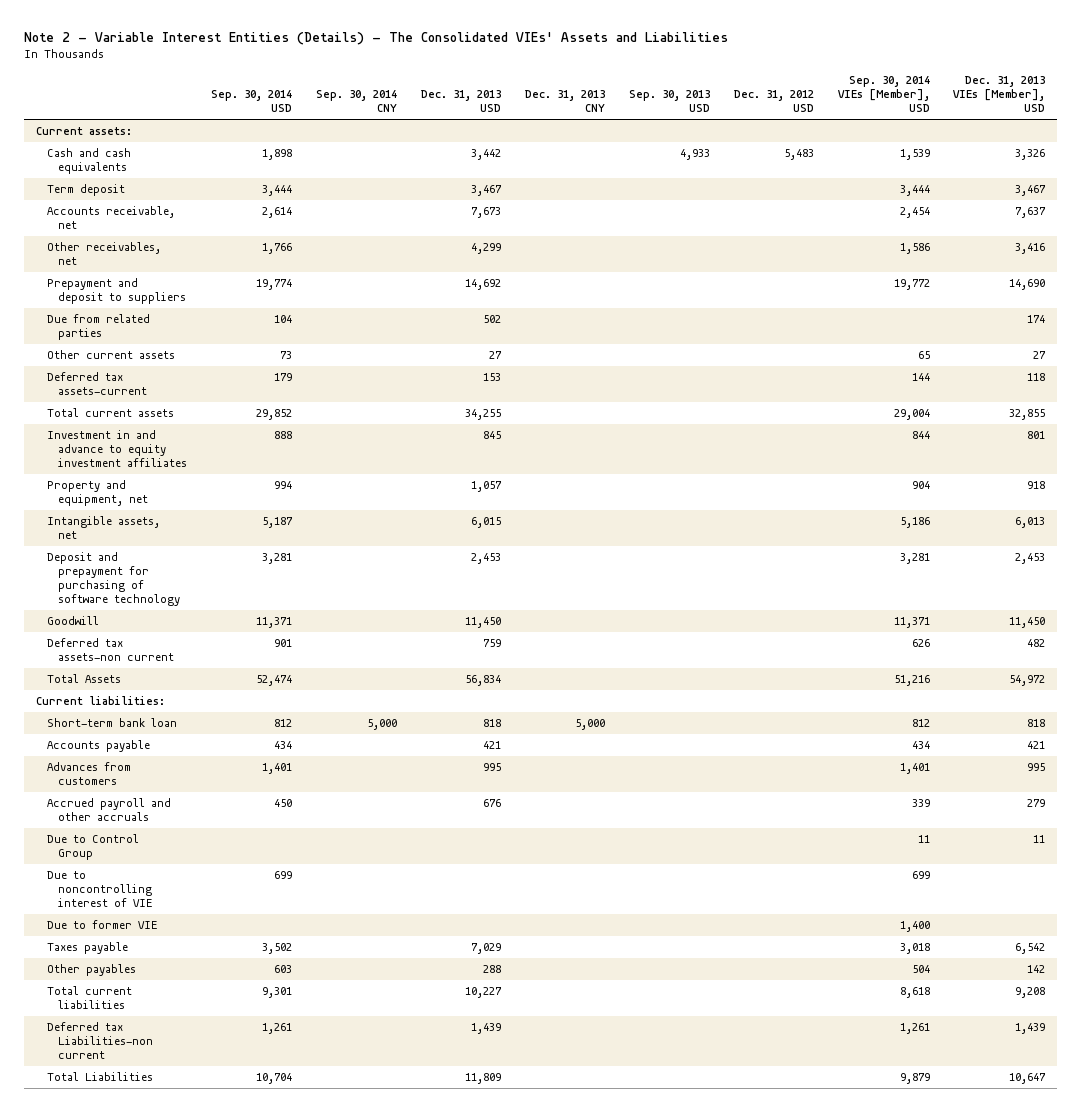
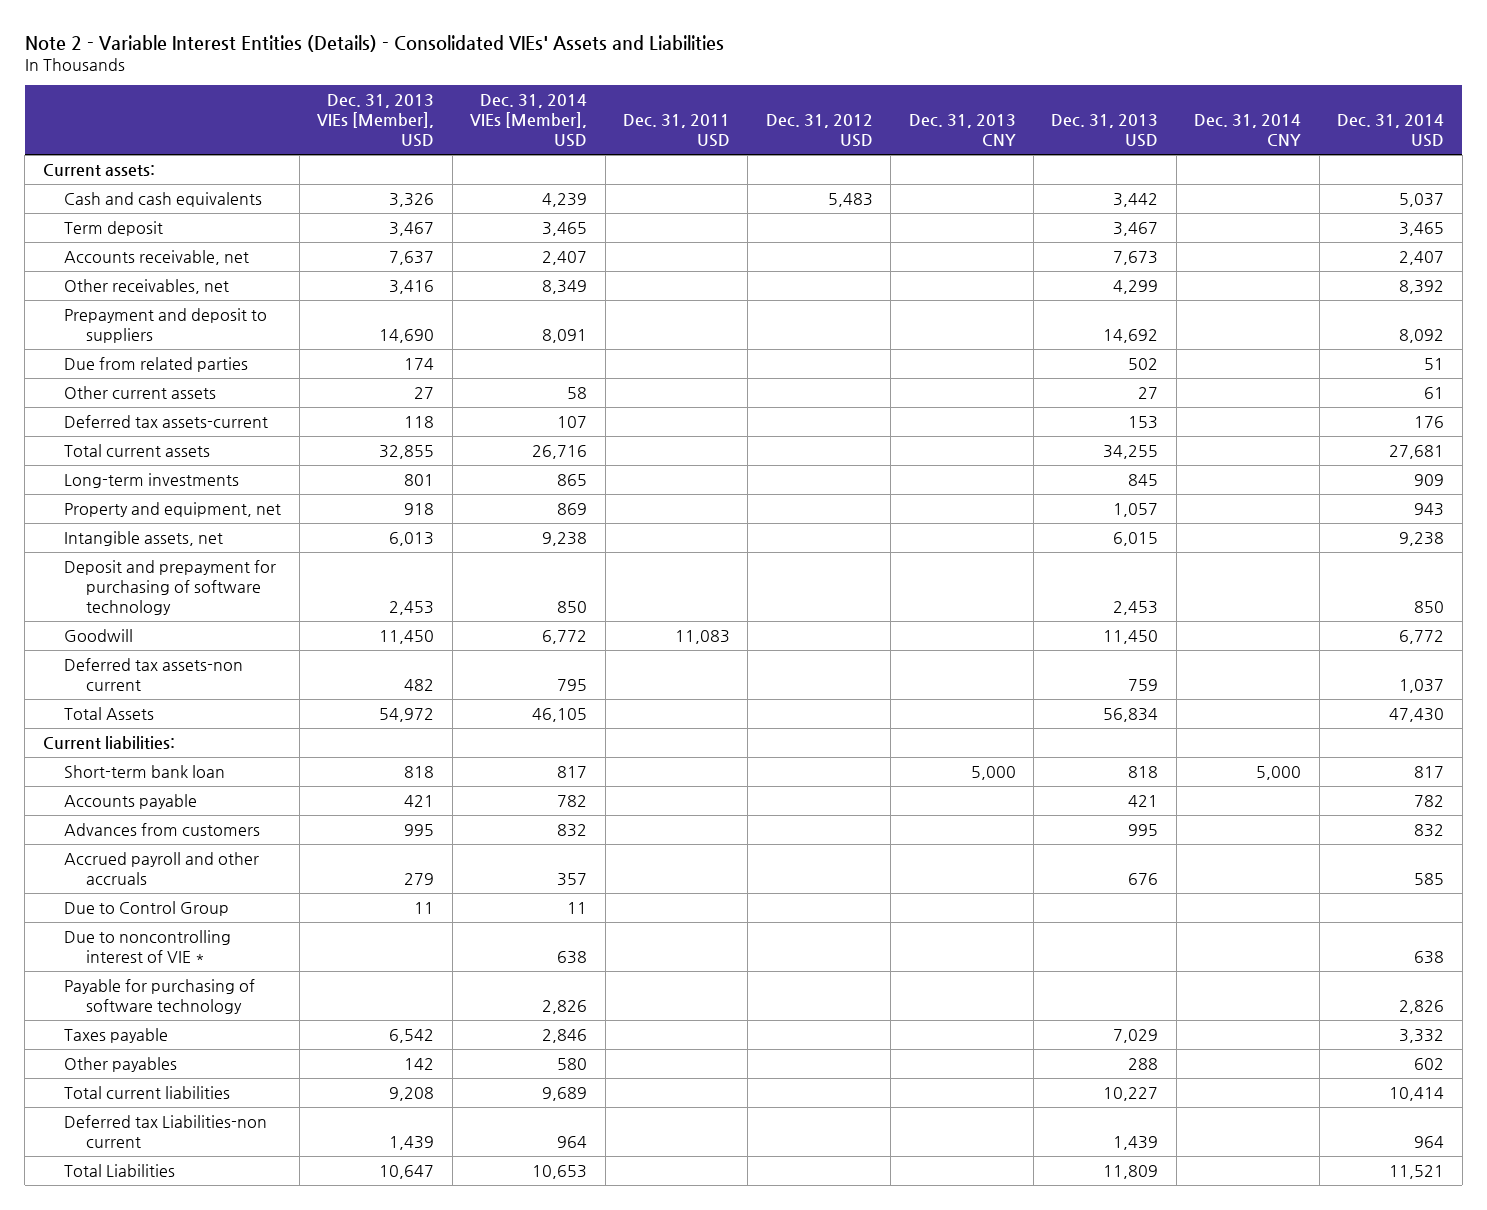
[24,32,729,46] Note 2 - Variable Interest Entities (Details) - The Consolidated VIEs' Assets and Liabilities -> [24,34,724,52] Note 2 - Variable Interest Entities (Details) - Consolidated VIEs' Assets and Liabilities
[210,90,292,113] Sep. 30, 2014 USD -> none
[315,90,397,113] Sep. 30, 2014 CNY -> none
[628,90,710,113] Sep. 30, 2013 USD -> none
[837,76,930,113] Sep. 30, 2014 VIEs [Member], USD -> none
none -> [470,94,588,148] Dec. 31, 2014 VIEs [Member], USD
none -> [622,114,730,148] Dec. 31, 2011 USD
none -> [1194,114,1302,147] Dec. 31, 2014 CNY
none -> [1337,114,1445,148] Dec. 31, 2014 USD
[47,429,187,467] Investment in and advance to equity investment affiliates -> [64,472,240,488] Long-term investments
[47,919,159,929] Due to former VIE -> none
[47,870,153,907] Due to noncontrolling interest of VIE -> [64,929,232,963] Due to noncontrolling interest of VIE *
none -> [64,978,256,1014] Payable for purchasing of software technology

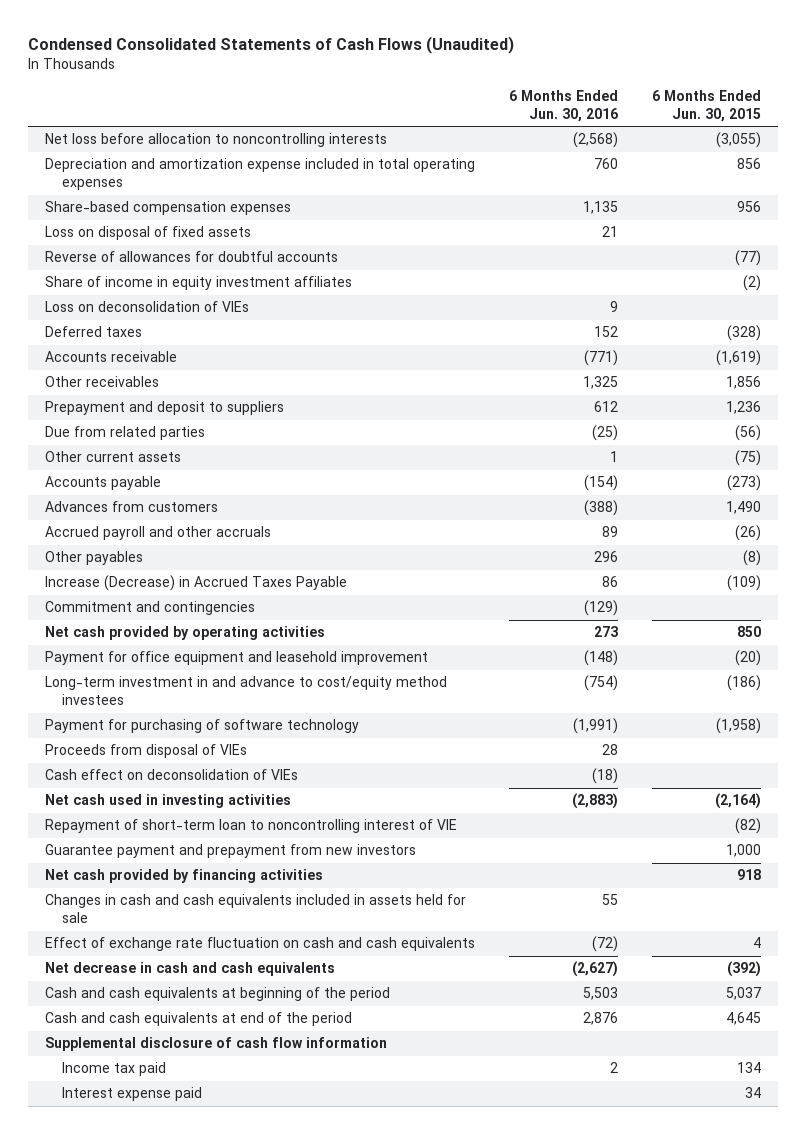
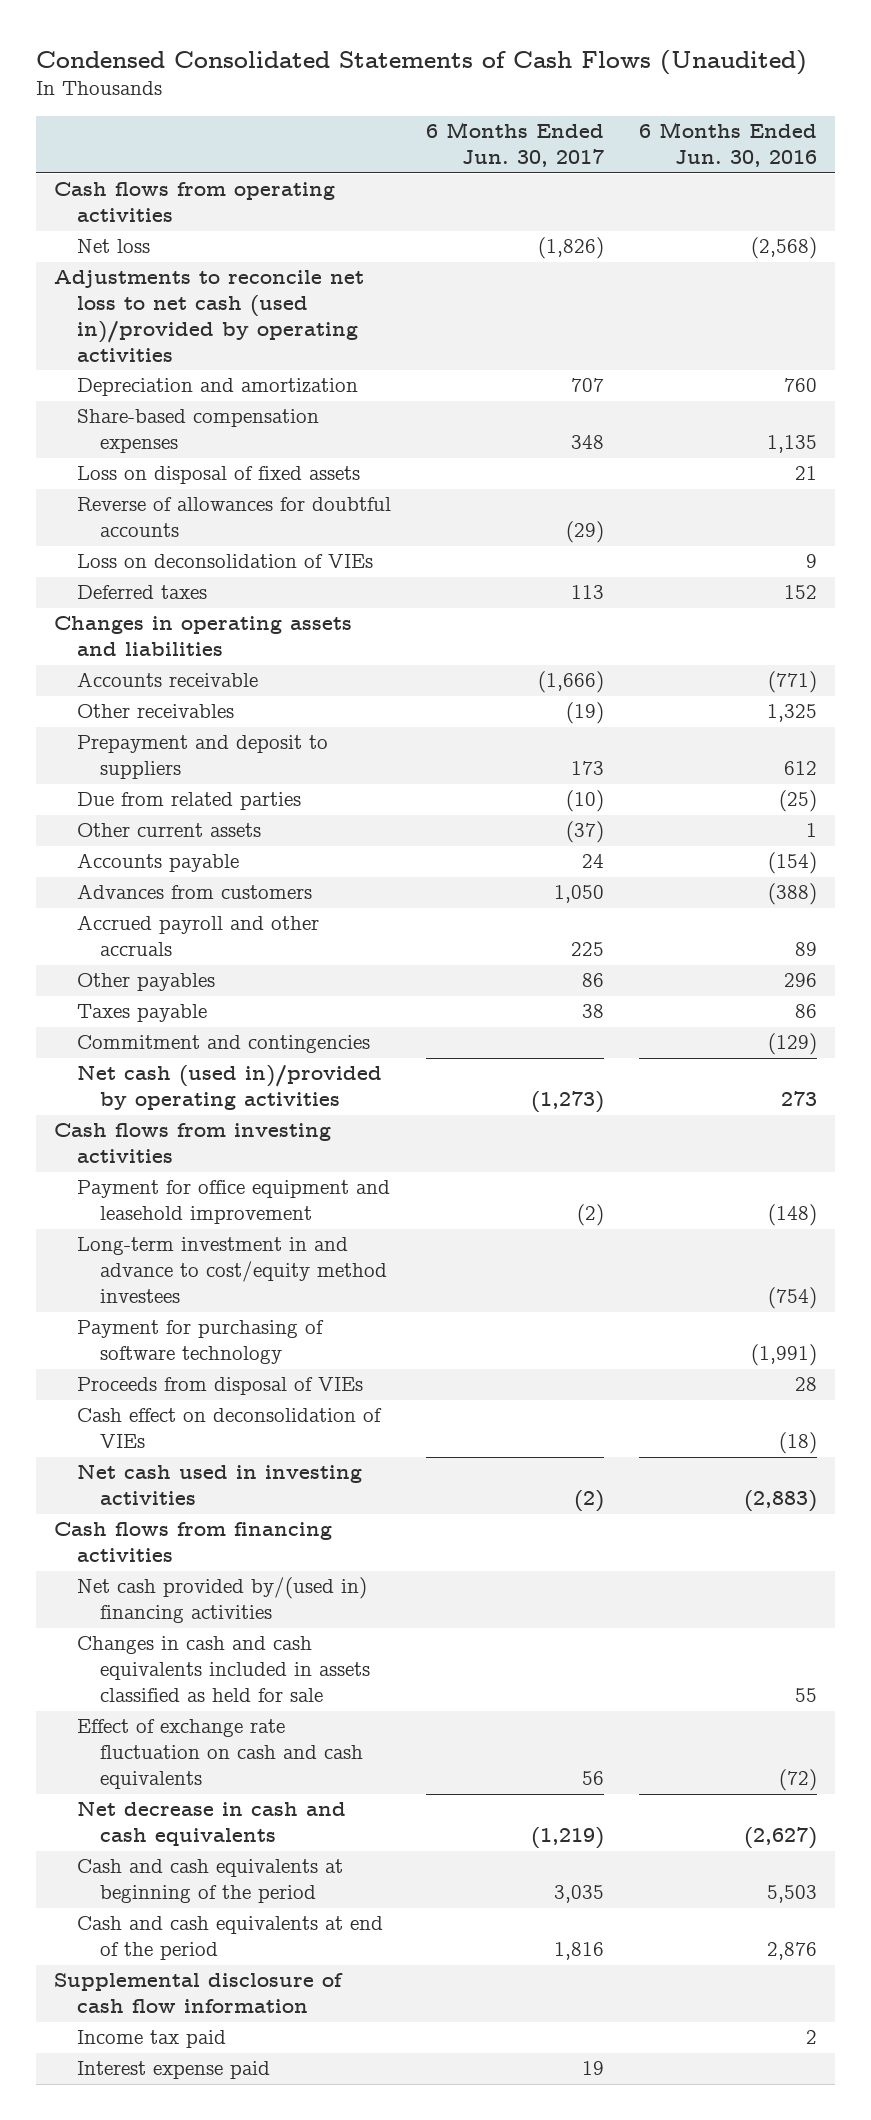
[652,89,762,122] 6 Months Ended Jun. 30, 2015 -> none
none -> [426,122,605,168] 6 Months Ended Jun. 30, 2017
none -> [53,182,335,223] Cash flows from operating activities
[45,133,388,148] Net loss before allocation to noncontrolling interests -> [77,239,151,254] Net loss
none -> [53,270,364,362] Adjustments to reconcile net loss to net cash (used in)/provided by operating activities
[45,158,476,191] Depreciation and amortization expense included in total operating expenses -> [77,378,359,397] Depreciation and amortization
[45,276,353,291] Share of income in equity investment affiliates -> none
none -> [53,616,352,657] Changes in operating assets and liabilities
[45,575,348,592] Increase (Decrease) in Accrued Taxes Payable -> [77,1004,208,1023] Taxes payable
[45,626,326,641] Net cash provided by operating activities -> [77,1065,383,1111] Net cash (used in)/provided by operating activities
none -> [53,1123,331,1164] Cash flows from investing activities
[45,819,458,834] Repayment of short-term loan to noncontrolling interest of VIE -> none
[45,844,417,859] Guarantee payment and prepayment from new investors -> none
none -> [53,1522,332,1563] Cash flows from financing activities
[45,869,324,884] Net cash provided by financing activities -> [77,1577,368,1624] Net cash provided by/(used in) financing activities
[45,894,467,924] Changes in cash and cash equivalents included in assets held for sale -> [77,1636,371,1703] Changes in cash and cash equivalents included in assets classified as held for sale

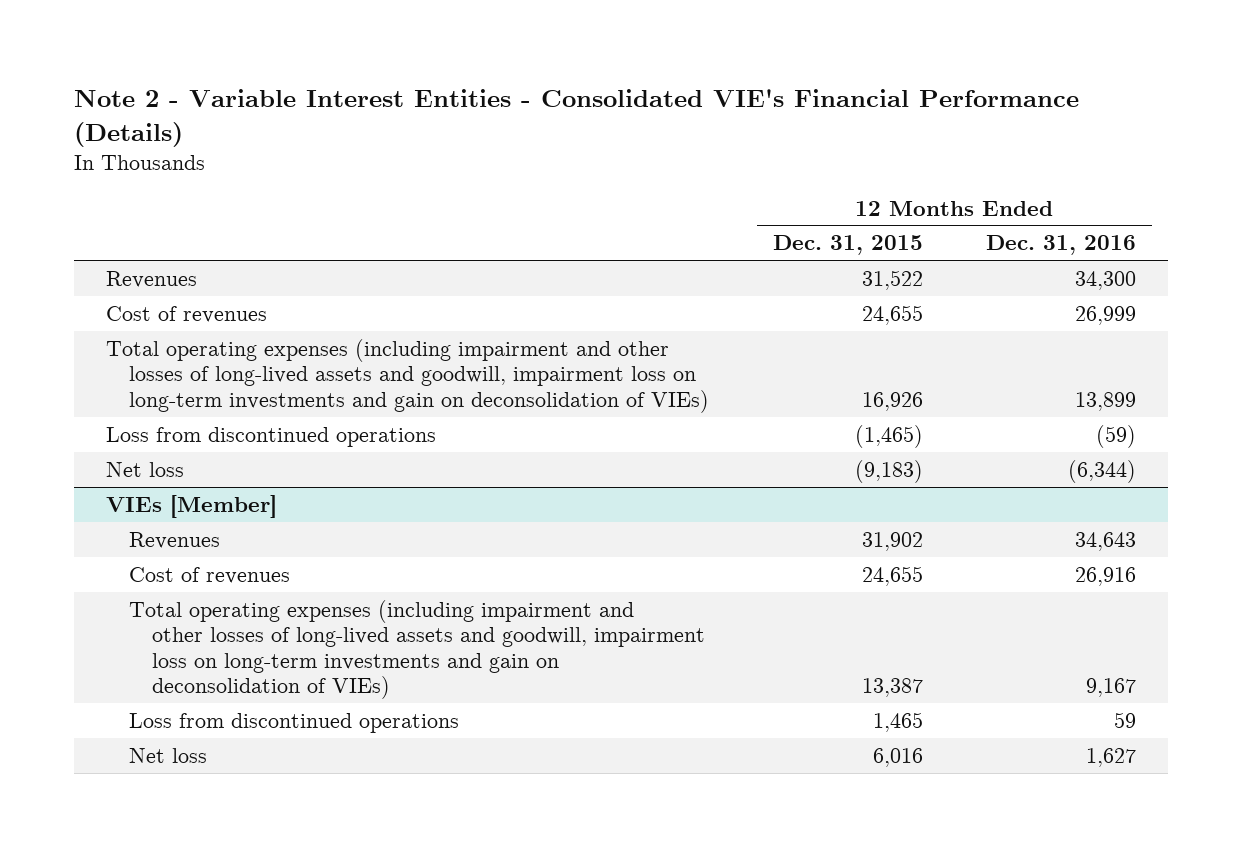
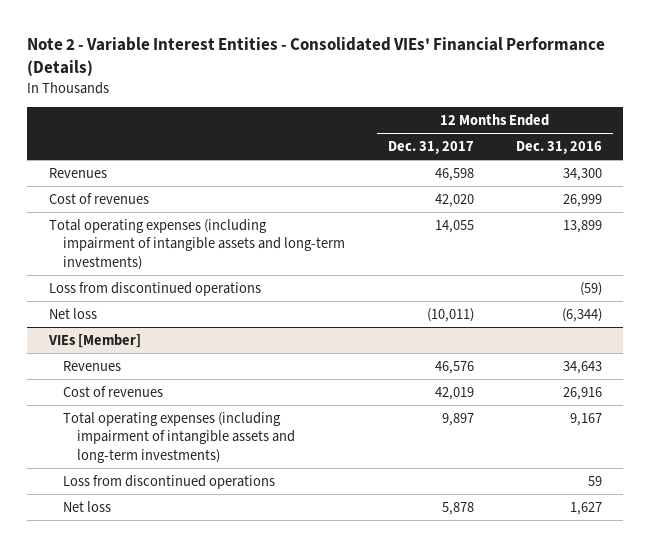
[73,89,1079,147] Note 2 - Variable Interest Entities - Consolidated VIE's Financial Performance (Details) -> [27,36,606,76] Note 2 - Variable Interest Entities - Consolidated VIEs' Financial Performance (Details)
[772,235,923,256] Dec. 31, 2015 -> none
none -> [387,141,474,155] Dec. 31, 2017
[105,338,710,413] Total operating expenses (including impairment and other losses of long-lived assets and goodwill, impairment loss on long-term investments and gain on deconsolidation of VIEs) -> [48,218,345,270] Total operating expenses (including impairment of intangible assets and long-term investments)
[129,599,706,700] Total operating expenses (including impairment and other losses of long-lived assets and goodwill, impairment loss on long-term investments and gain on deconsolidation of VIEs) -> [62,411,296,463] Total operating expenses (including impairment of intangible assets and long-term investments)

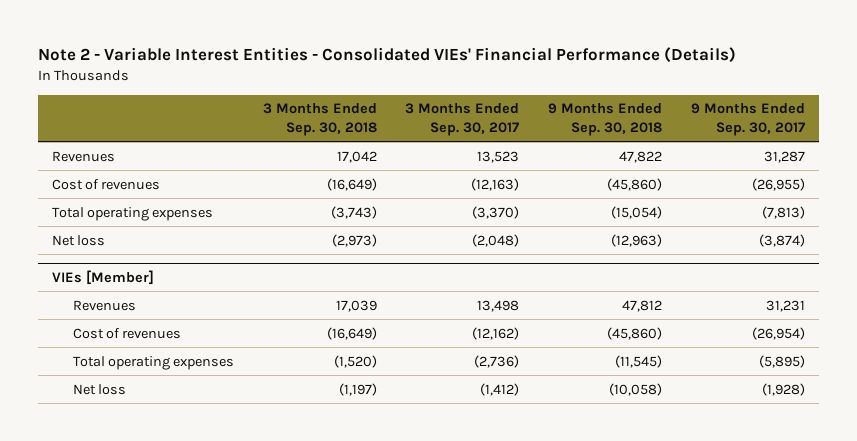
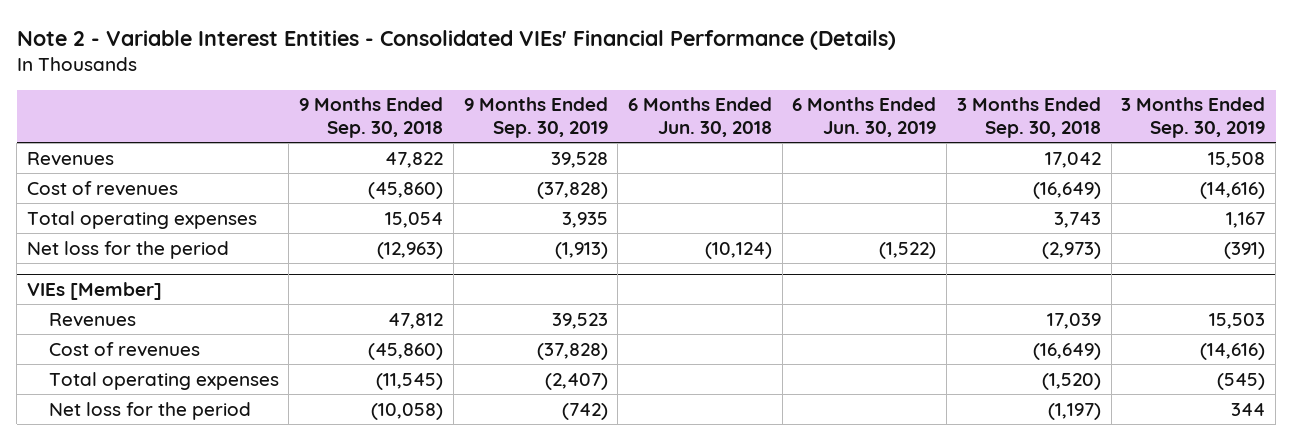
[405,103,520,136] 3 Months Ended Sep. 30, 2017 -> none
[691,103,806,136] 9 Months Ended Sep. 30, 2017 -> none
none -> [463,97,608,138] 9 Months Ended Sep. 30, 2019
none -> [628,97,773,137] 6 Months Ended Jun. 30, 2018
none -> [792,97,937,137] 6 Months Ended Jun. 30, 2019
none -> [1121,97,1266,138] 3 Months Ended Sep. 30, 2019
[330,205,377,219] (3,743) -> [1053,211,1101,228] 3,743
[611,205,663,219] (15,054) -> [385,211,444,228] 15,054
[52,234,106,246] Net loss -> [26,240,229,259] Net loss for the period
[72,383,126,395] Net loss -> [48,401,251,420] Net loss for the period

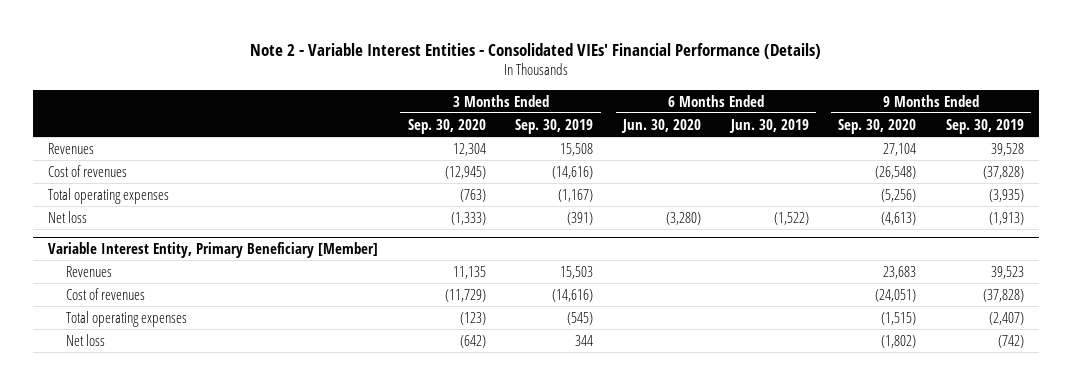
[299,97,444,138] 9 Months Ended Sep. 30, 2018 -> none
[628,97,773,137] 6 Months Ended Jun. 30, 2018 -> none
[956,97,1101,138] 3 Months Ended Sep. 30, 2018 -> none
none -> [407,118,486,134] Sep. 30, 2020
none -> [620,118,701,133] Jun. 30, 2020
none -> [838,118,917,134] Sep. 30, 2020
[26,281,162,300] VIEs [Member] -> none
[561,211,608,228] 3,935 -> [988,188,1024,202] (3,935)
[1226,211,1266,228] 1,167 -> [558,188,594,202] (1,167)
[26,240,229,259] Net loss for the period -> [48,210,88,223] Net loss
none -> [48,242,379,259] Variable Interest Entity, Primary Beneficiary [Member]
[48,401,251,420] Net loss for the period -> [66,333,106,346] Net loss

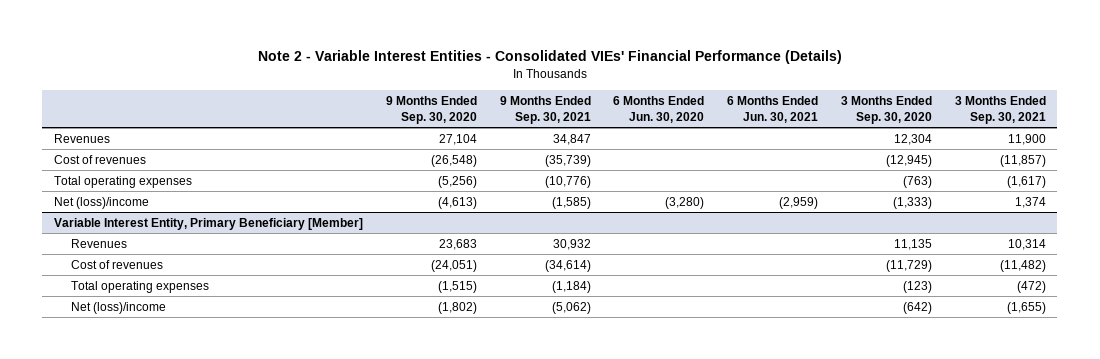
[515,118,594,134] Sep. 30, 2019 -> none
[728,118,809,133] Jun. 30, 2019 -> none
[945,118,1024,134] Sep. 30, 2019 -> none
none -> [499,96,591,124] 9 Months Ended Sep. 30, 2021
none -> [727,96,819,123] 6 Months Ended Jun. 30, 2021
none -> [954,96,1046,124] 3 Months Ended Sep. 30, 2021
[48,210,88,223] Net loss -> [53,196,149,209] Net (loss)/income
[66,333,106,346] Net loss -> [71,301,167,314] Net (loss)/income

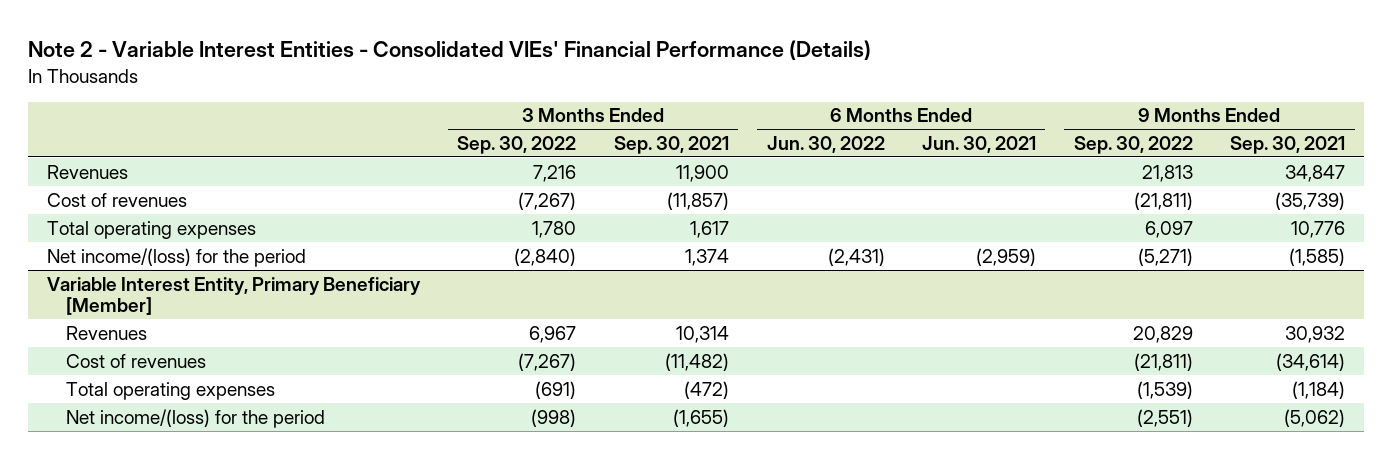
[385,96,477,124] 9 Months Ended Sep. 30, 2020 -> none
[613,96,705,123] 6 Months Ended Jun. 30, 2020 -> none
[841,96,933,124] 3 Months Ended Sep. 30, 2020 -> none
none -> [457,136,577,155] Sep. 30, 2022
none -> [766,136,885,154] Jun. 30, 2022
none -> [1073,136,1193,155] Sep. 30, 2022
[544,175,591,188] (10,776) -> [1291,220,1346,238] 10,776
[1006,175,1046,188] (1,617) -> [689,220,729,238] 1,617
[53,196,149,209] Net (loss)/income -> [46,247,306,267] Net income/(loss) for the period
[71,301,167,314] Net (loss)/income -> [65,408,325,428] Net income/(loss) for the period

